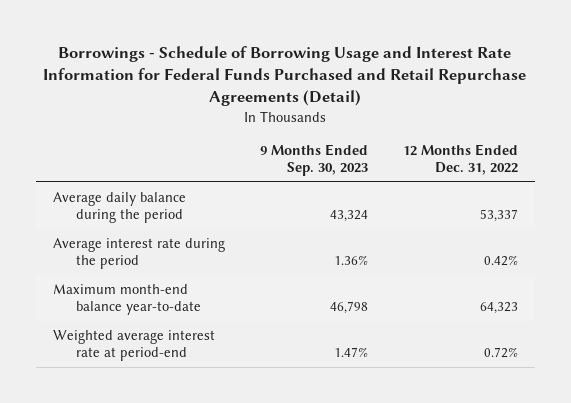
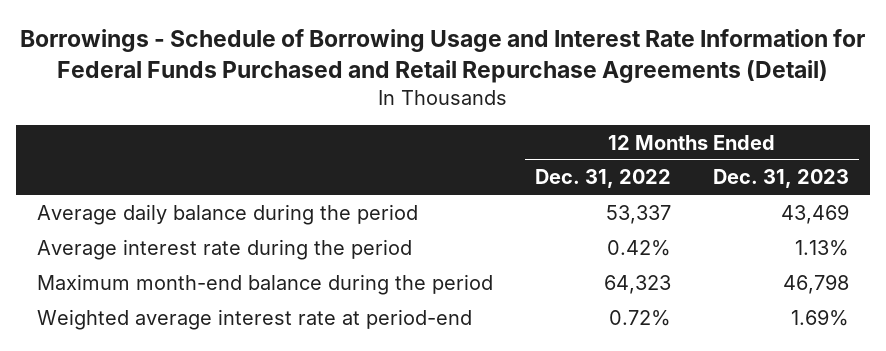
[259,143,368,176] 9 Months Ended Sep. 30, 2023 -> none
none -> [712,169,849,189] Dec. 31, 2023
[53,283,201,316] Maximum month-end balance year-to-date -> [37,273,494,295] Maximum month-end balance during the period

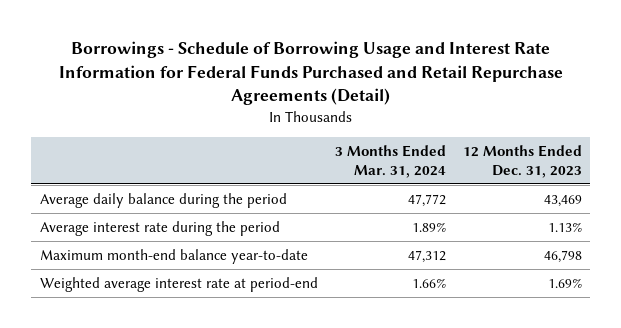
[535,169,672,189] Dec. 31, 2022 -> none
none -> [334,144,446,178] 3 Months Ended Mar. 31, 2024
[37,273,494,295] Maximum month-end balance during the period -> [39,248,308,264] Maximum month-end balance year-to-date

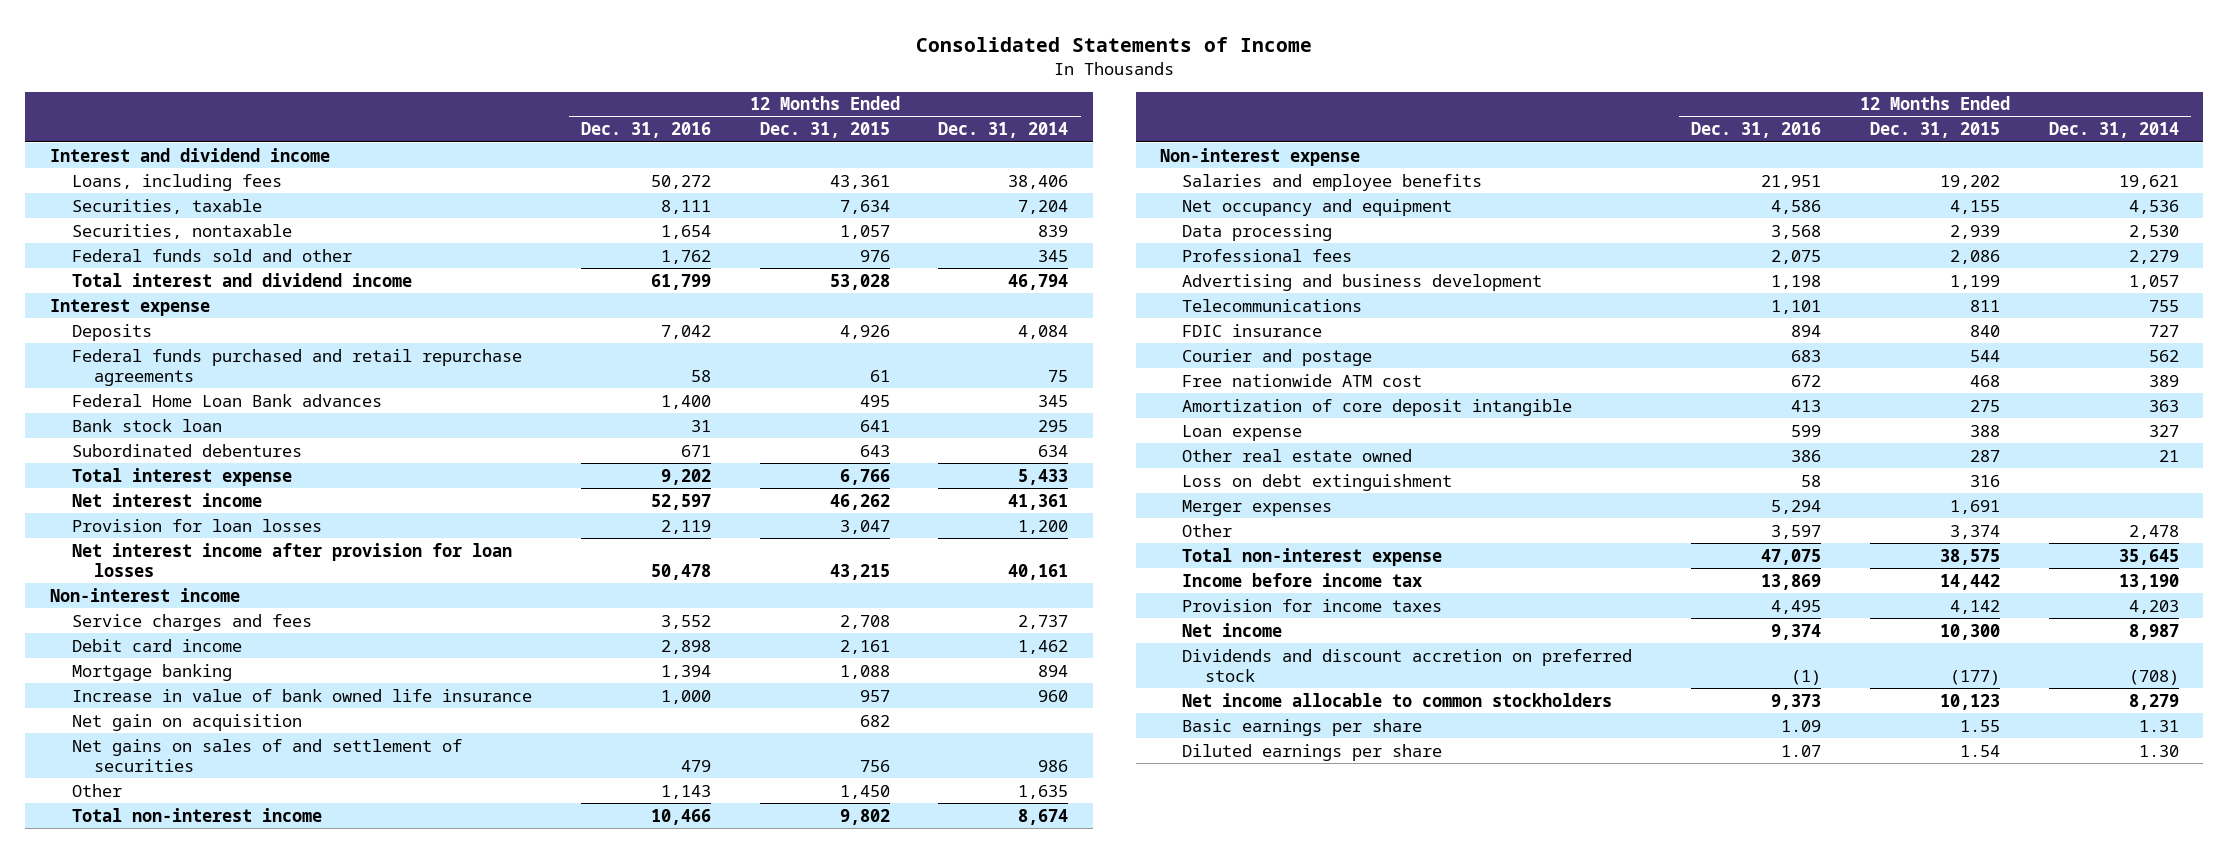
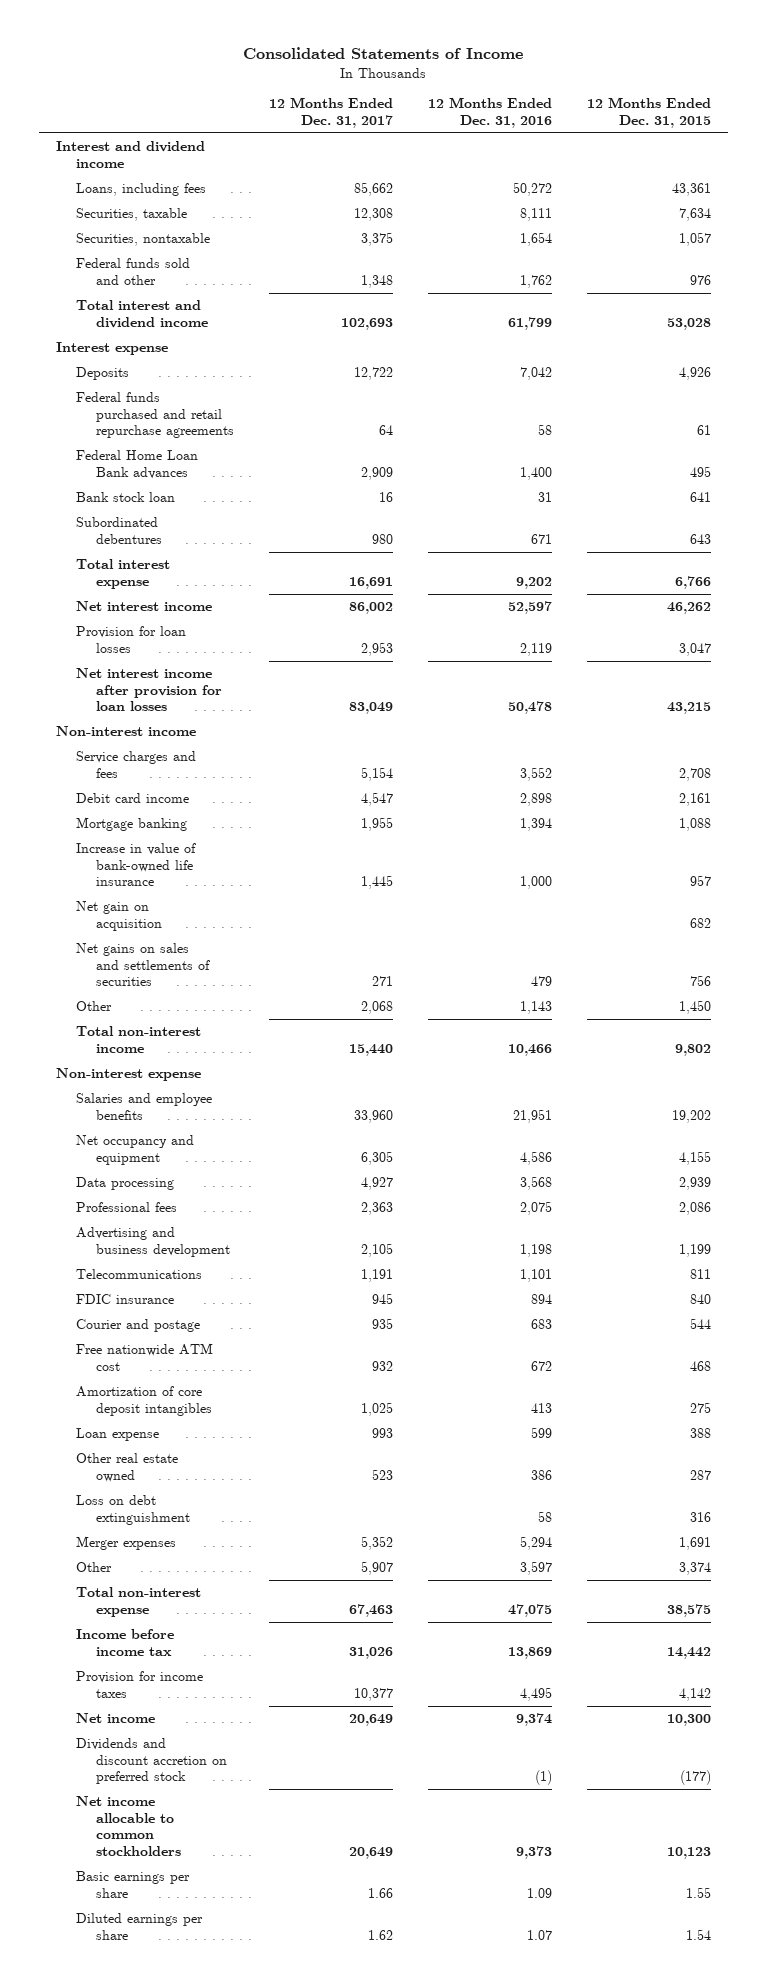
[938,122,1069,139] Dec. 31, 2014 -> none
none -> [269,97,394,128] 12 Months Ended Dec. 31, 2017
[71,688,532,702] Increase in value of bank owned life insurance -> [76,843,197,887] Increase in value of bank-owned life insurance
[71,738,462,772] Net gains on sales of and settlement of securities -> [76,943,211,987] Net gains on sales and settlements of securities
[1182,398,1573,416] Amortization of core deposit intangible -> [76,1386,213,1416] Amortization of core deposit intangibles

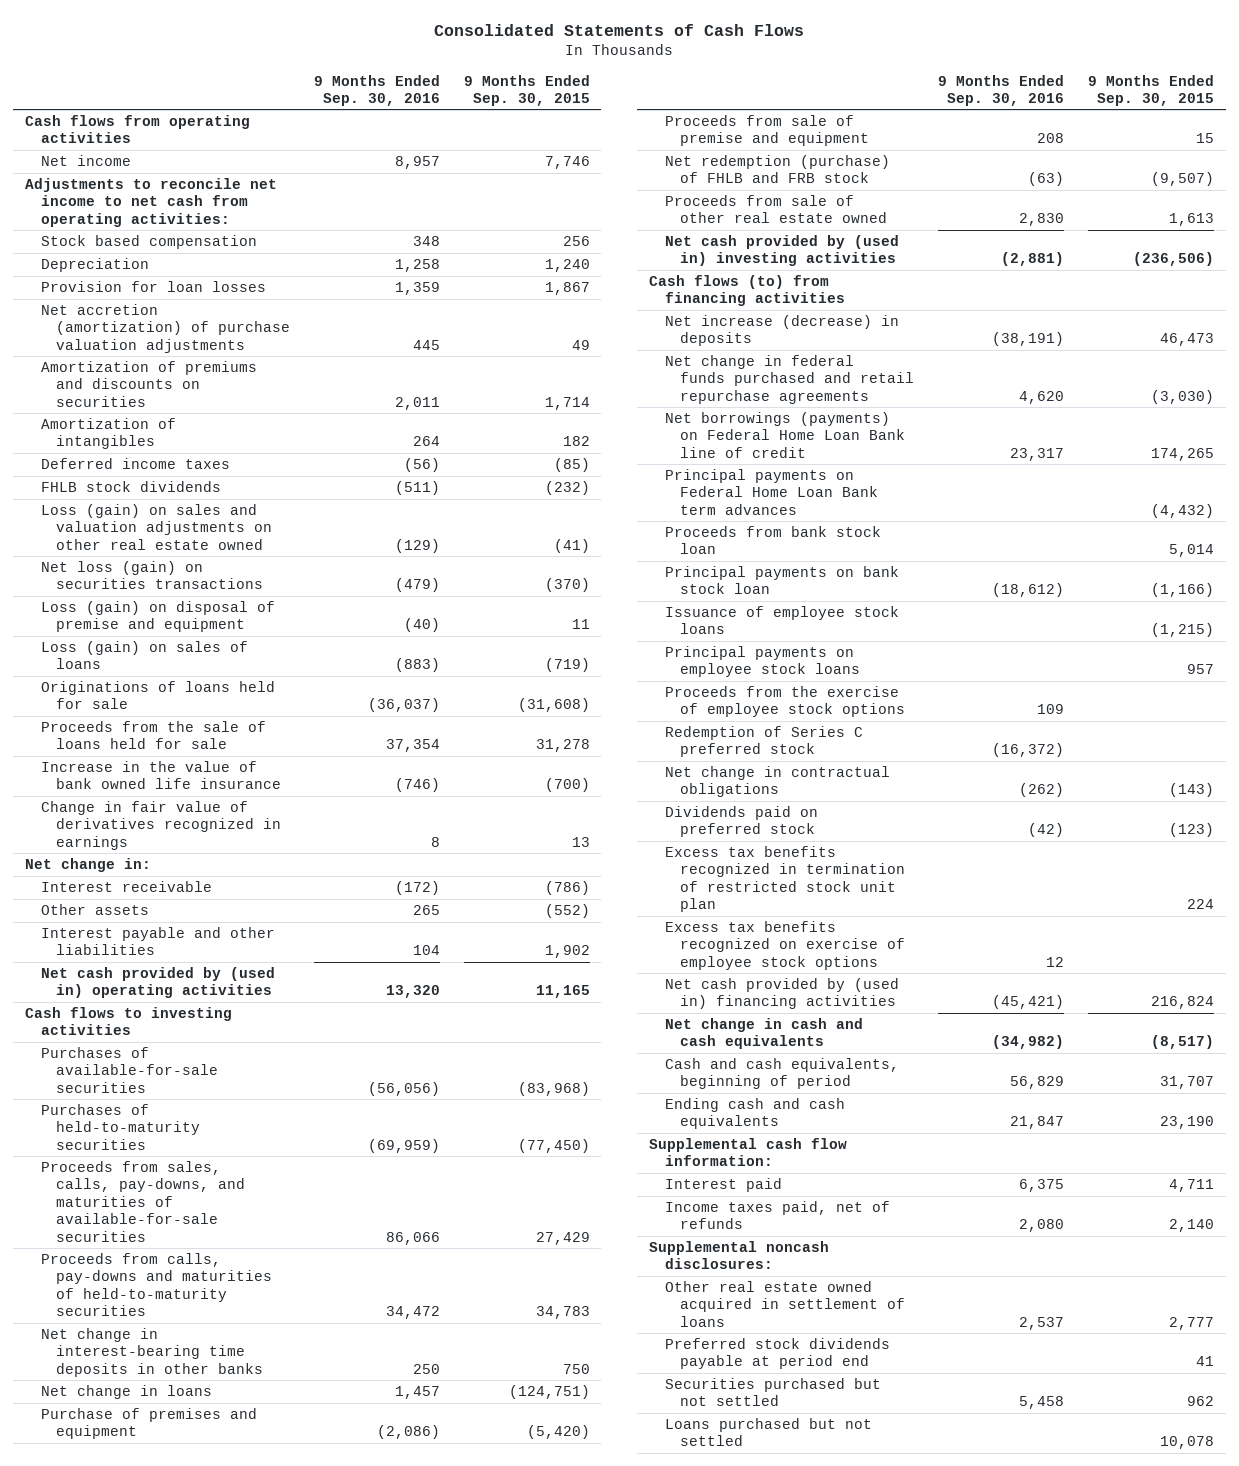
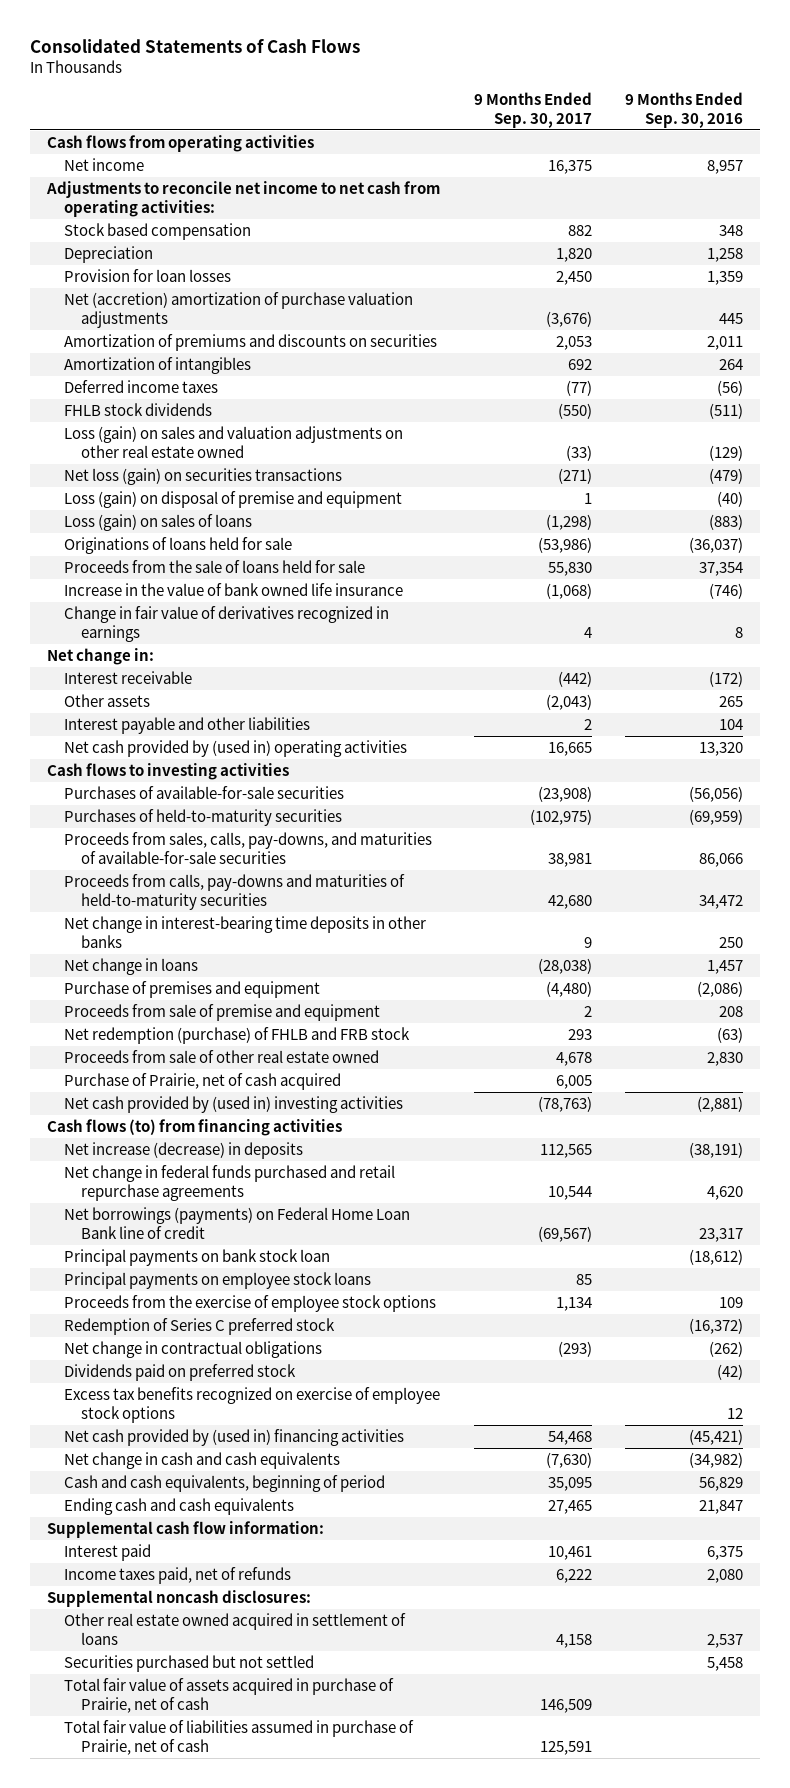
[463,74,590,106] 9 Months Ended Sep. 30, 2015 -> none
none -> [473,91,592,128] 9 Months Ended Sep. 30, 2017
[40,304,291,353] Net accretion (amortization) of purchase valuation adjustments -> [64,291,414,328] Net (accretion) amortization of purchase valuation adjustments
none -> [64,1072,342,1090] Purchase of Prairie, net of cash acquired
[664,469,879,515] Principal payments on Federal Home Loan Bank term advances -> none
[664,526,881,555] Proceeds from bank stock loan -> none
[664,606,899,635] Issuance of employee stock loans -> none
[664,846,906,913] Excess tax benefits recognized in termination of restricted stock unit plan -> none
[664,1338,890,1370] Preferred stock dividends payable at period end -> none
[664,1418,872,1447] Loans purchased but not settled -> none
none -> [64,1677,395,1713] Total fair value of assets acquired in purchase of Prairie, net of cash
none -> [64,1719,415,1755] Total fair value of liabilities assumed in purchase of Prairie, net of cash

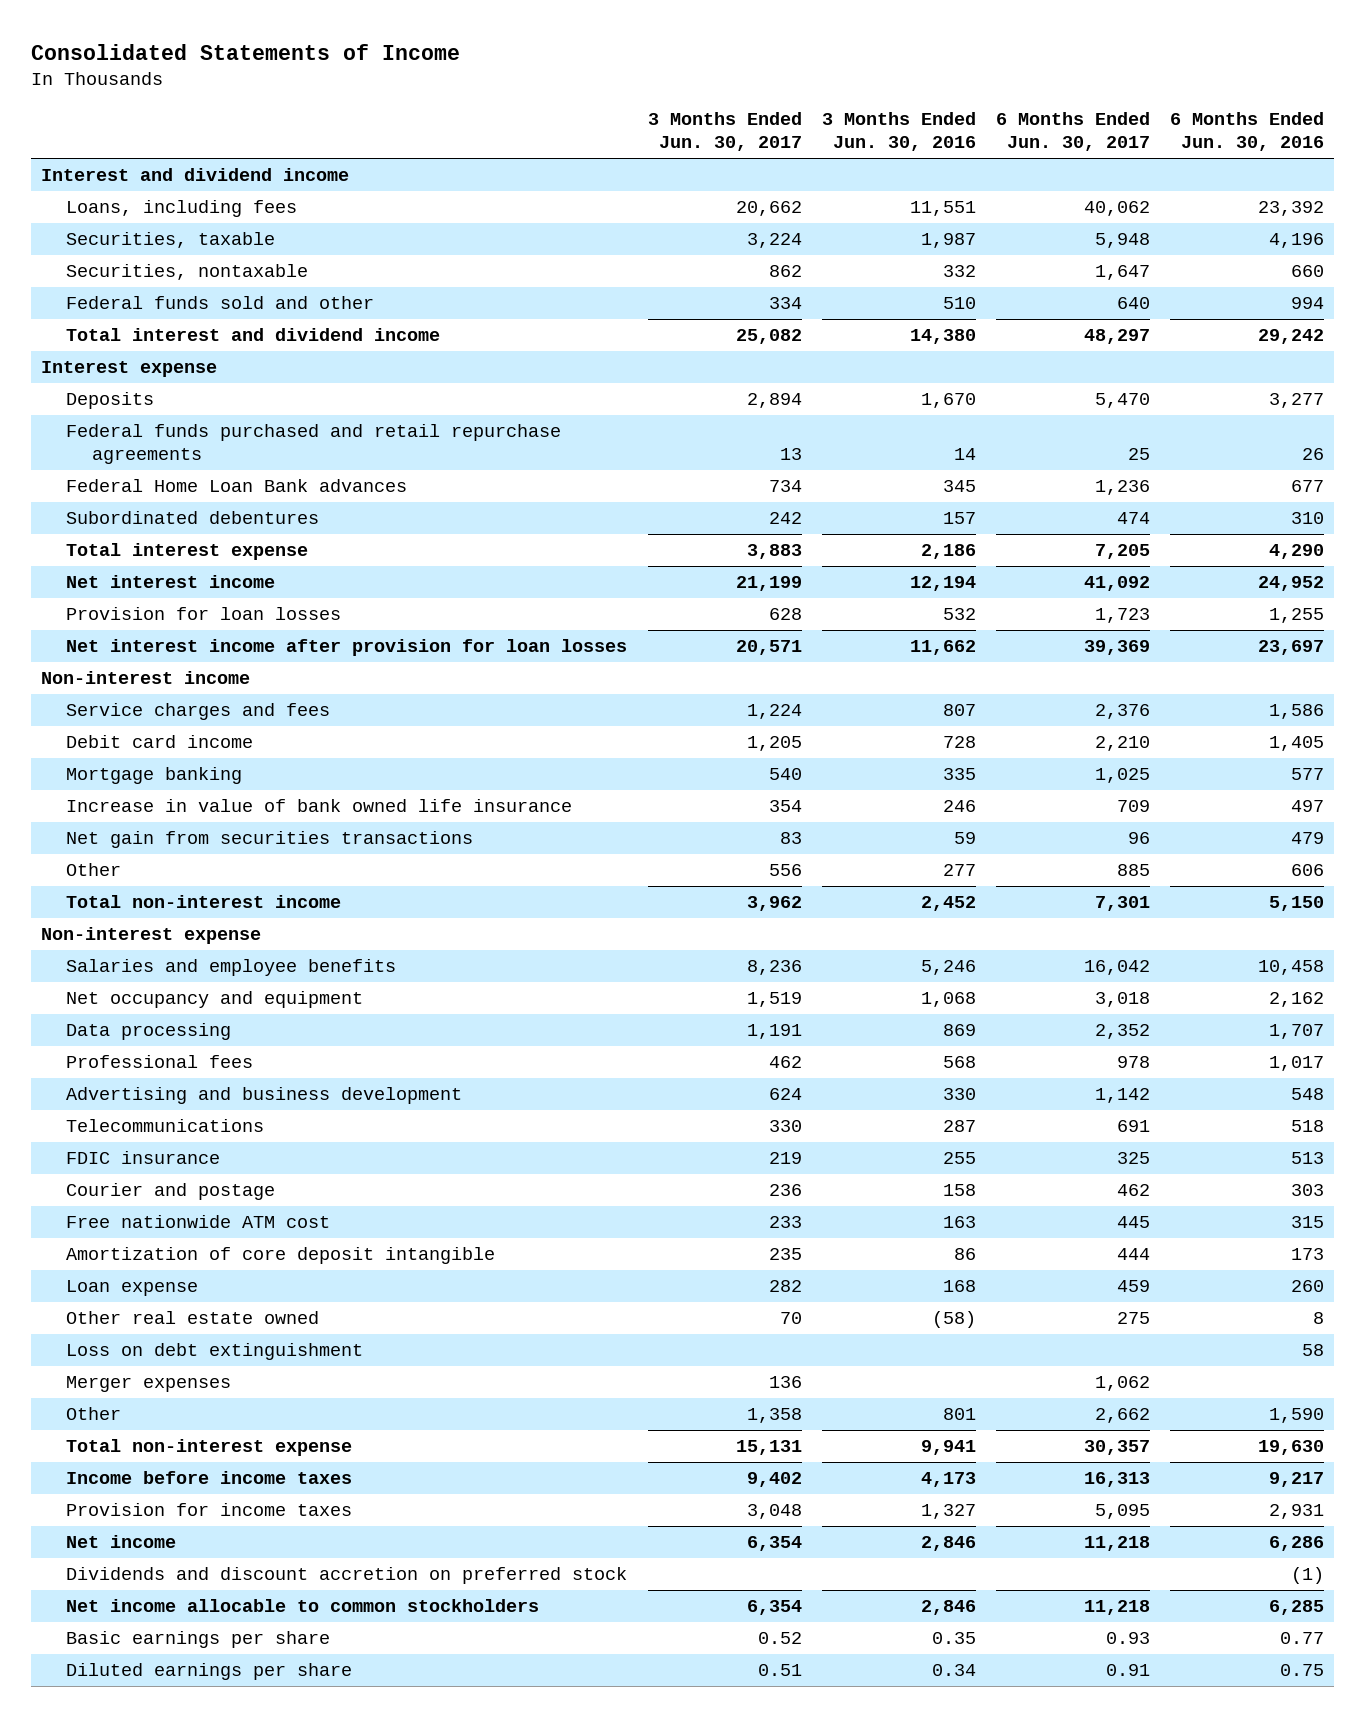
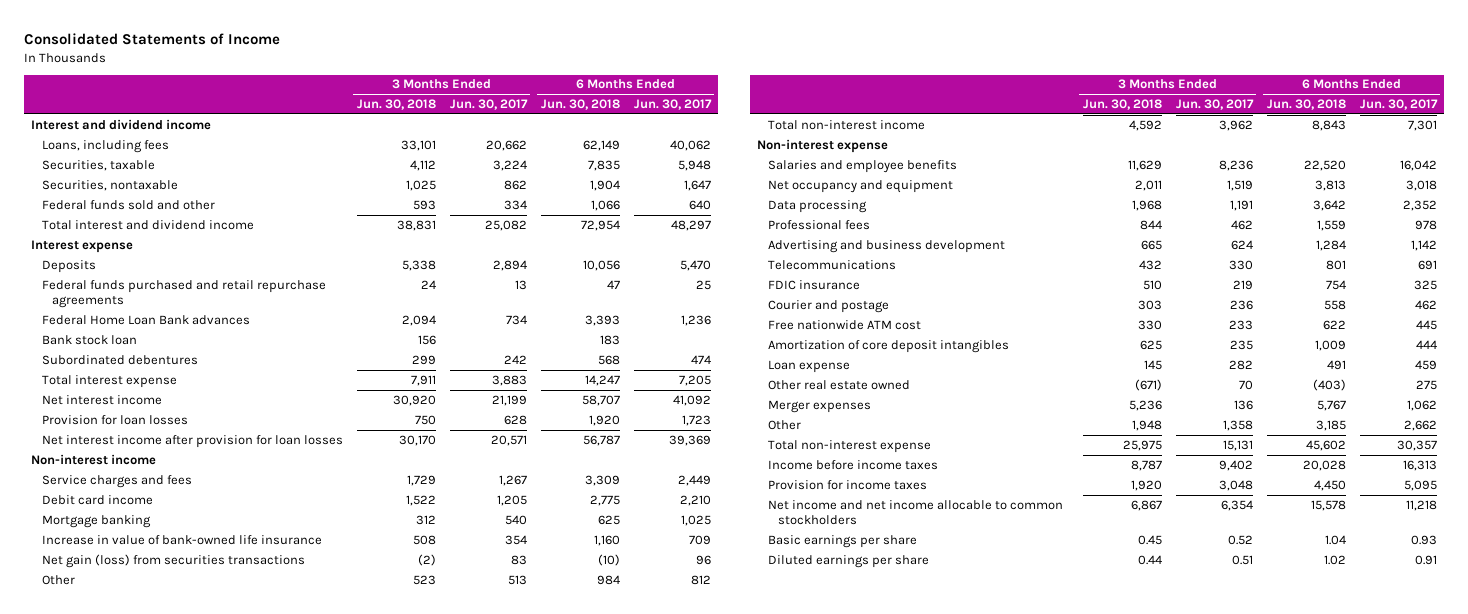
[821,112,976,152] 3 Months Ended Jun. 30, 2016 -> none
[1170,112,1325,152] 6 Months Ended Jun. 30, 2016 -> none
none -> [356,99,436,111] Jun. 30, 2018
none -> [540,99,620,111] Jun. 30, 2018
none -> [41,334,137,345] Bank stock loan
[746,703,802,719] 1,224 -> [498,474,527,486] 1,267
[1094,703,1150,719] 2,376 -> [677,474,711,486] 2,449
[66,798,573,812] Increase in value of bank owned life insurance -> [41,534,322,545] Increase in value of bank-owned life insurance
[66,830,474,848] Net gain from securities transactions -> [41,553,305,568] Net gain (loss) from securities transactions
[768,863,802,876] 556 -> [507,574,527,585] 513
[1116,863,1150,876] 885 -> [690,574,711,585] 812
[66,1246,496,1264] Amortization of core deposit intangible -> [767,339,1009,353] Amortization of core deposit intangibles
[66,1342,364,1360] Loss on debt extinguishment -> none
[66,1534,177,1548] Net income -> none
[66,1566,628,1584] Dividends and discount accretion on preferred stock -> none
[66,1598,540,1612] Net income allocable to common stockholders -> [767,499,1063,526] Net income and net income allocable to common stockholders

